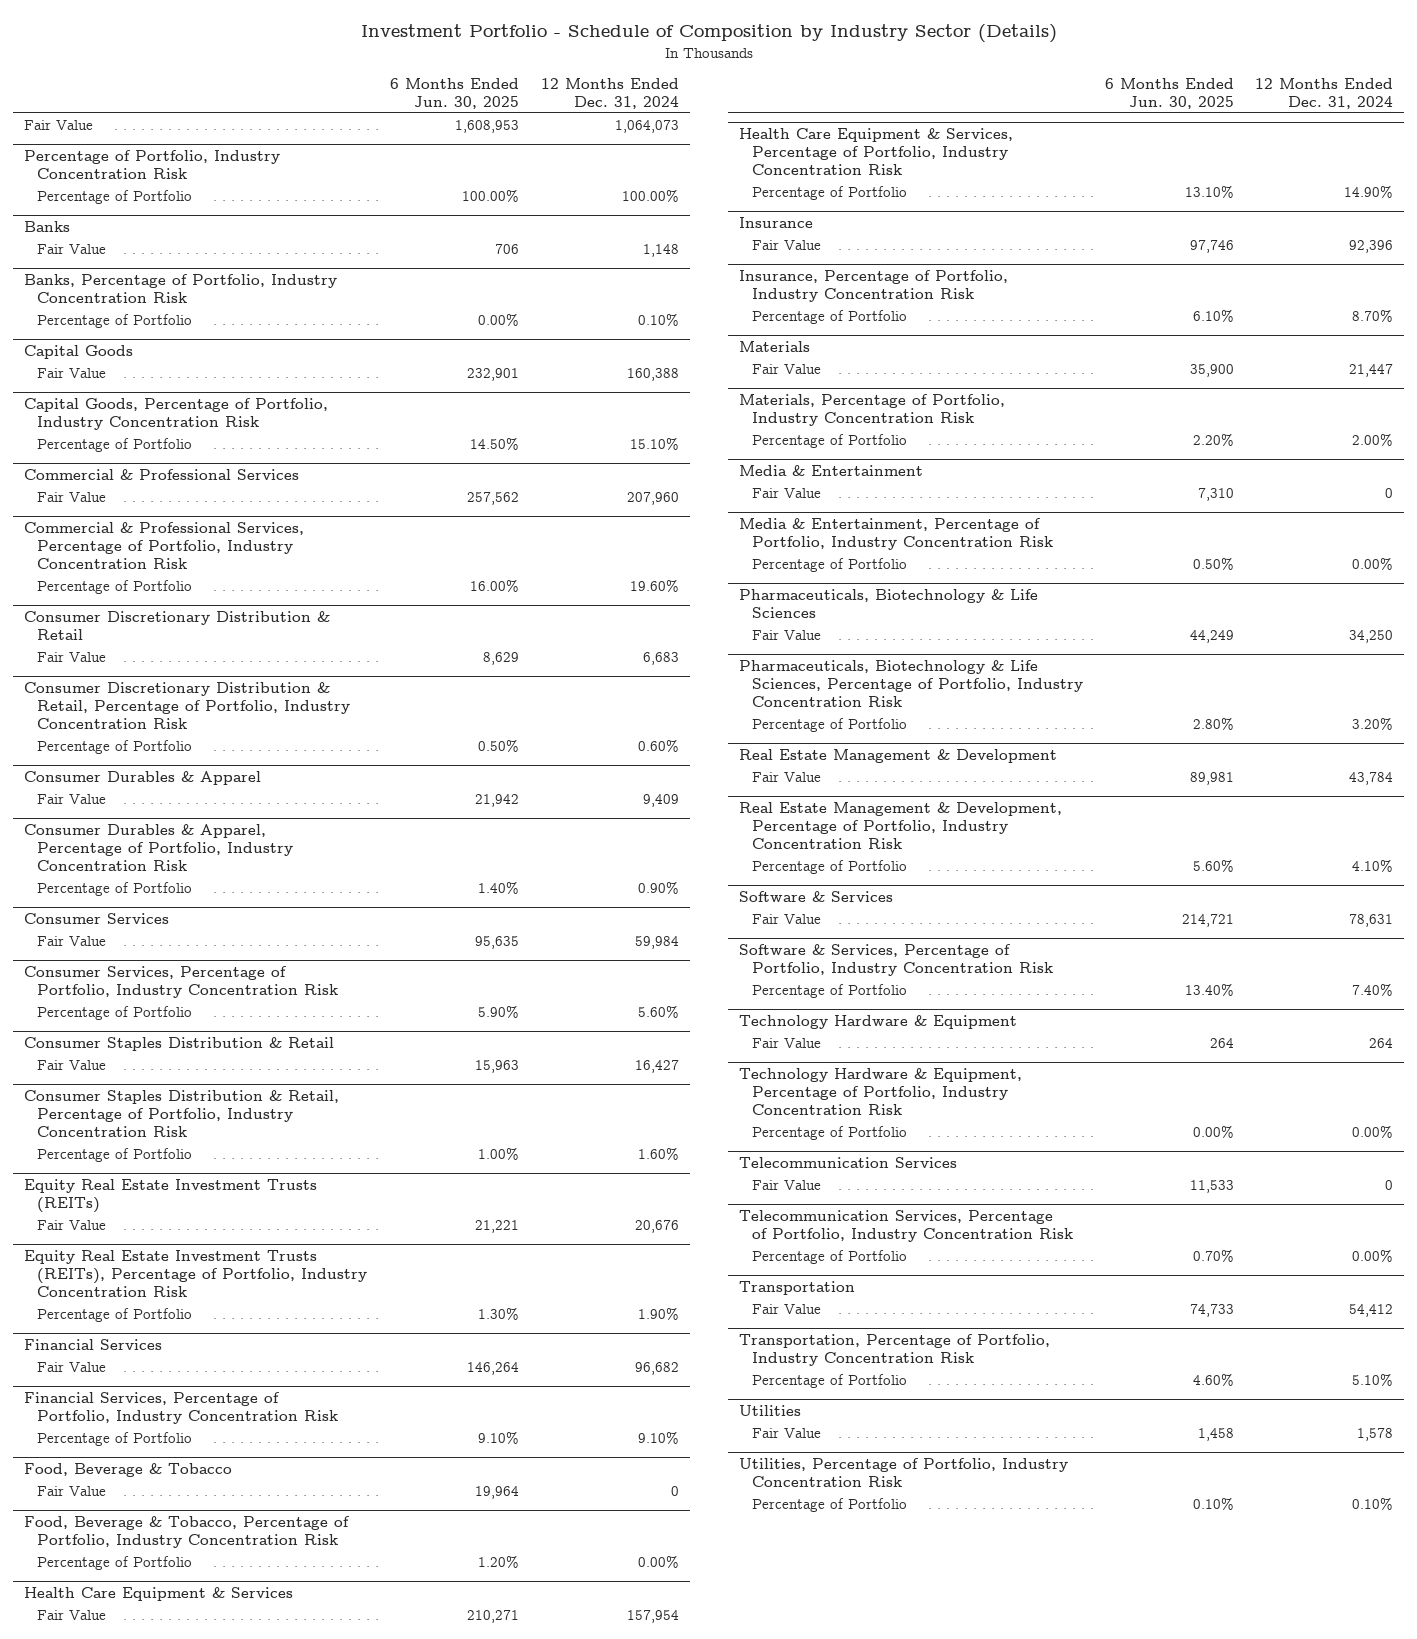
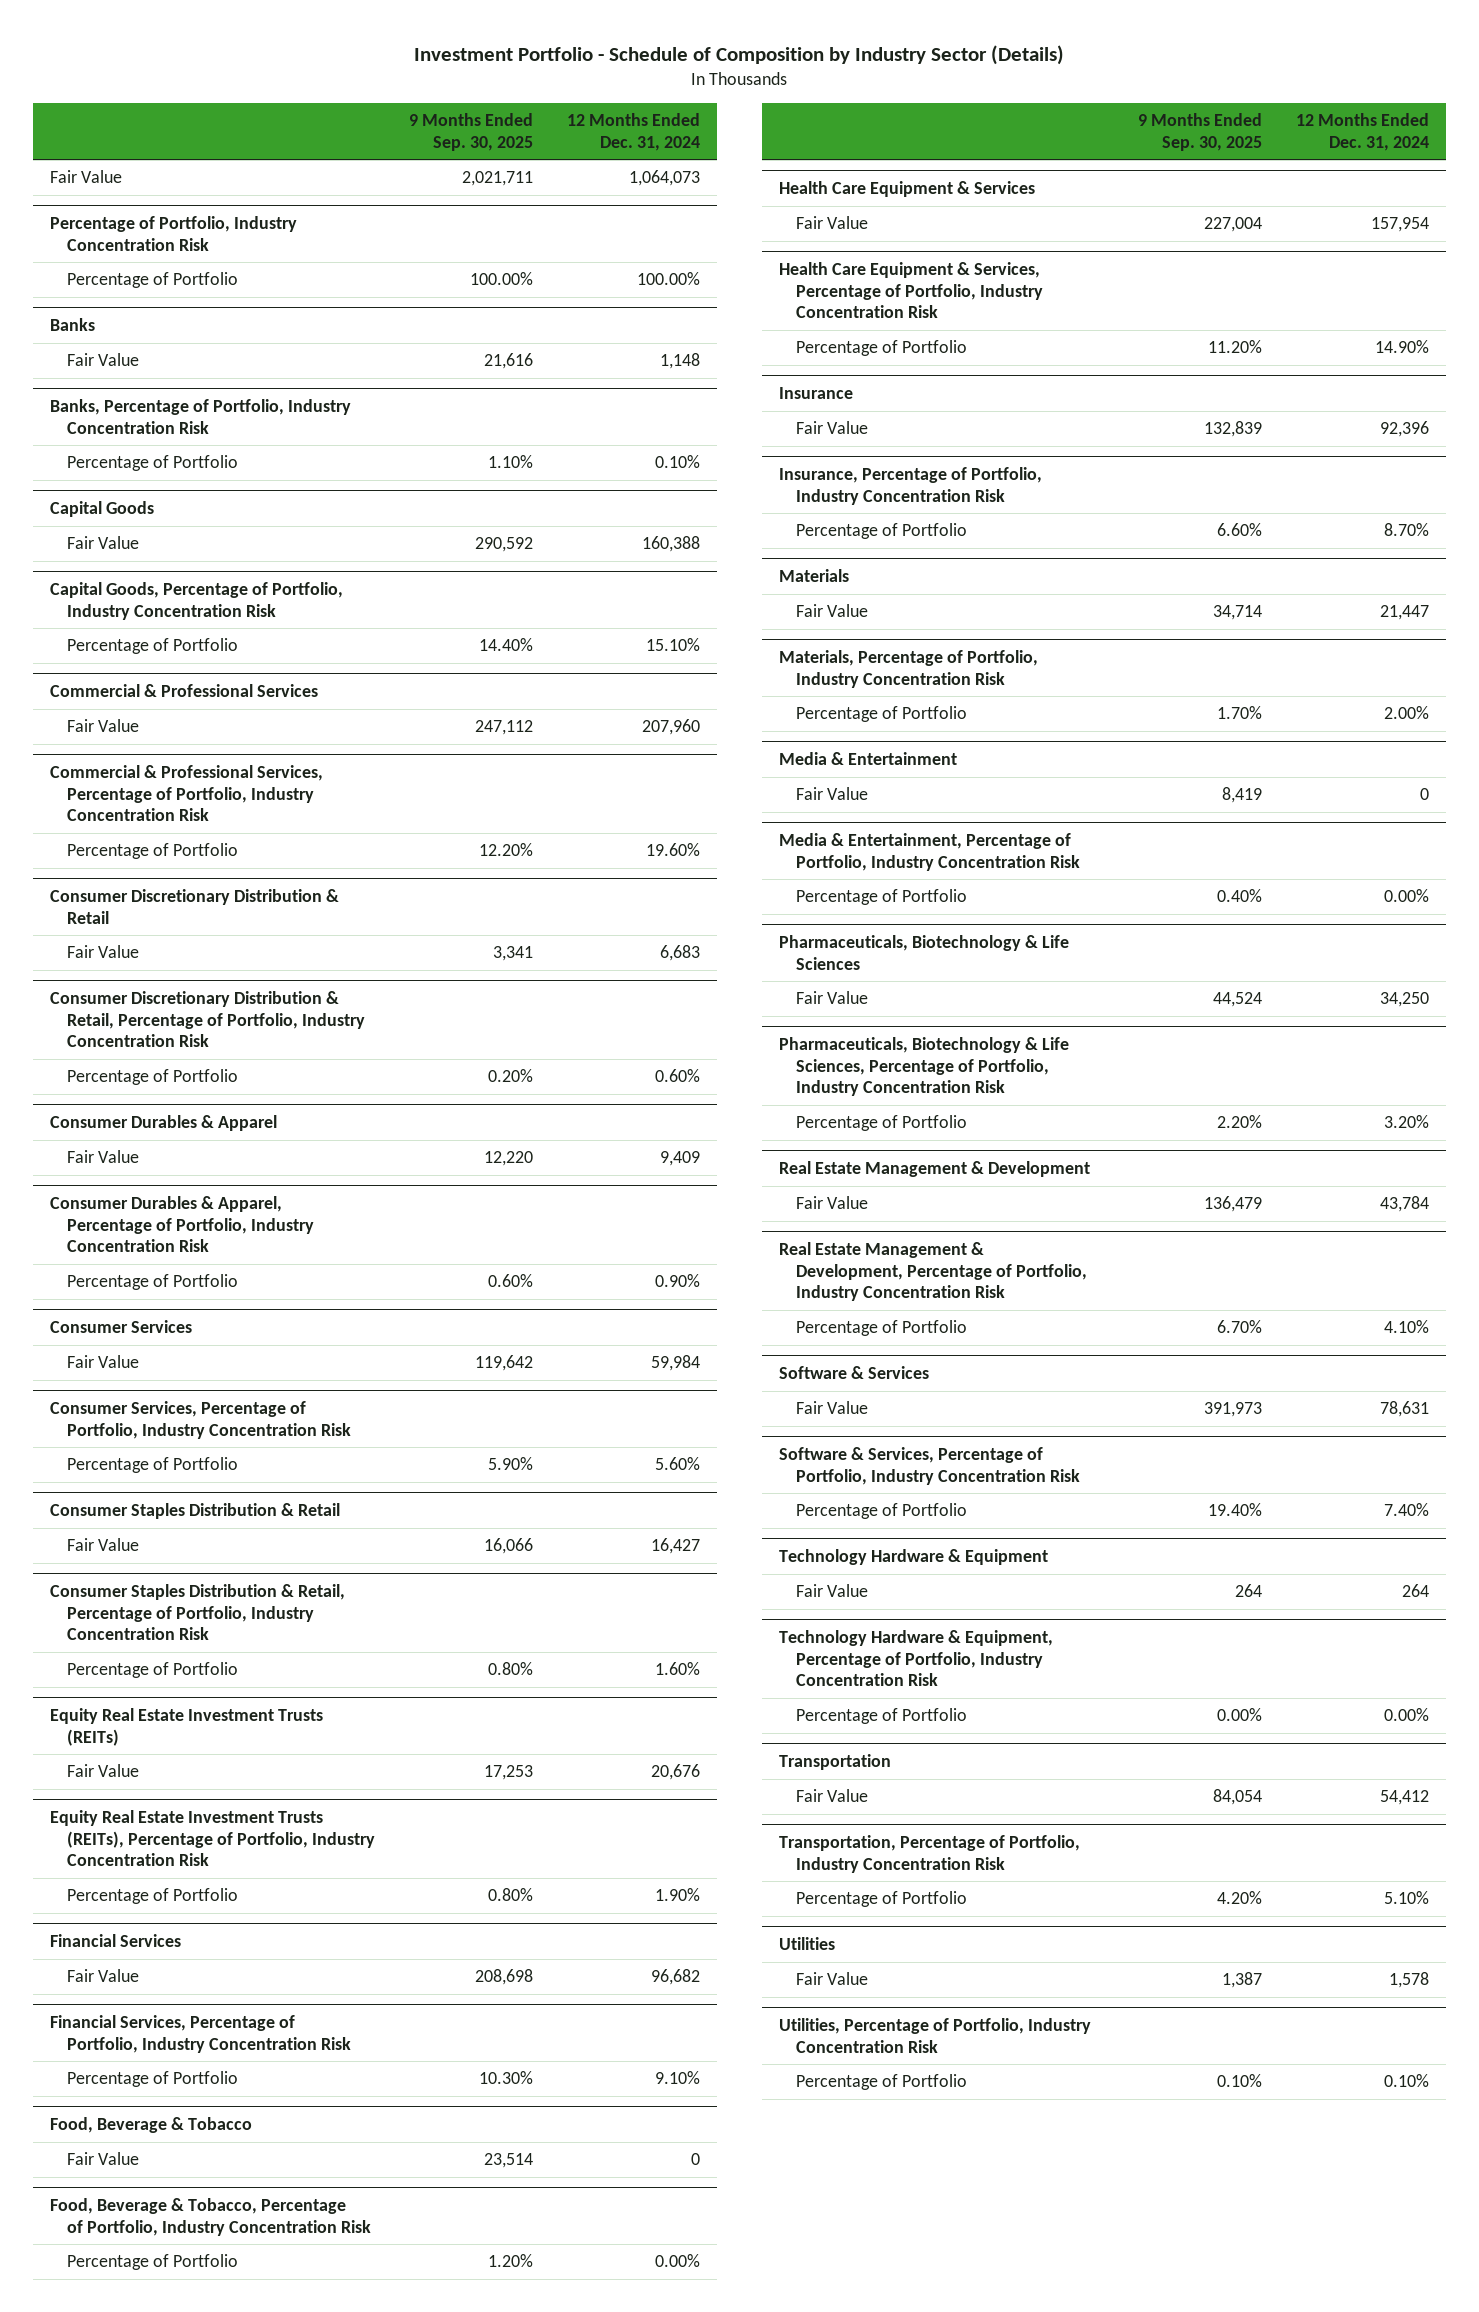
[390,77,520,109] 6 Months Ended Jun. 30, 2025 -> none
none -> [408,113,533,151] 9 Months Ended Sep. 30, 2025
[738,1157,957,1169] Telecommunication Services -> none
[751,1180,821,1191] Fair Value -> none
[738,1210,1073,1243] Telecommunication Services, Percentage of Portfolio, Industry Concentration Risk -> none
[751,1250,907,1265] Percentage of Portfolio -> none

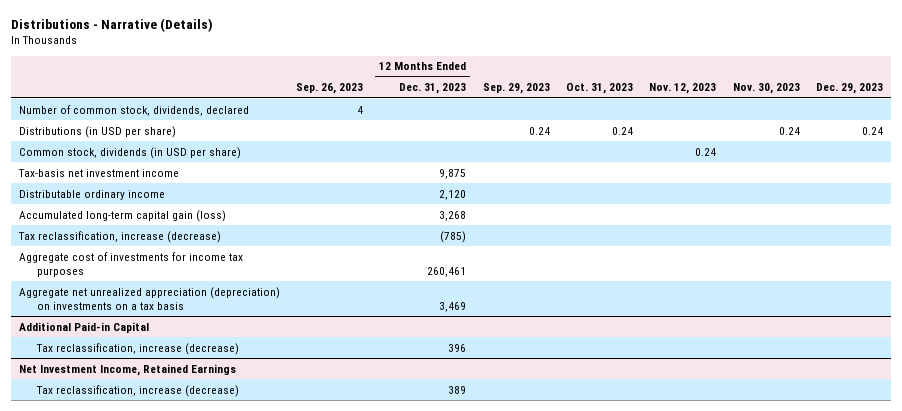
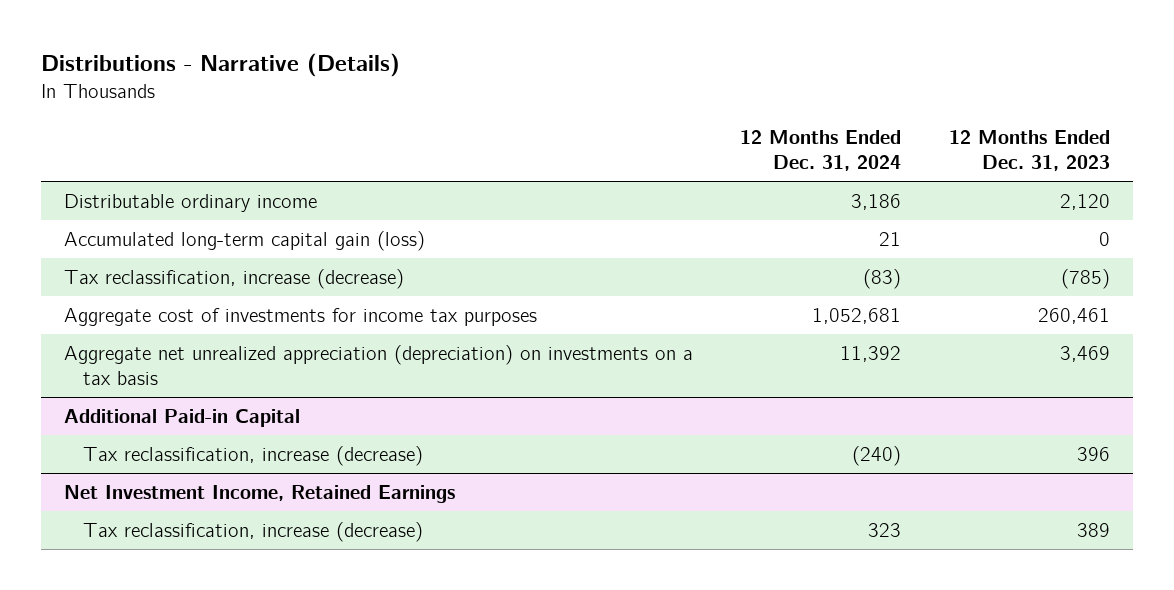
[296,83,364,95] Sep. 26, 2023 -> none
[482,83,550,95] Sep. 29, 2023 -> none
[566,83,634,95] Oct. 31, 2023 -> none
[649,83,717,95] Nov. 12, 2023 -> none
[732,83,800,95] Nov. 30, 2023 -> none
[816,83,884,95] Dec. 29, 2023 -> none
none -> [740,129,902,171] 12 Months Ended Dec. 31, 2024
[18,104,249,116] Number of common stock, dividends, declared -> none
[18,125,176,138] Distributions (in USD per share) -> none
[18,146,241,159] Common stock, dividends (in USD per share) -> none
[17,168,179,177] Tax-basis net investment income -> none
[439,210,467,221] 3,268 -> [1098,232,1110,247] 0

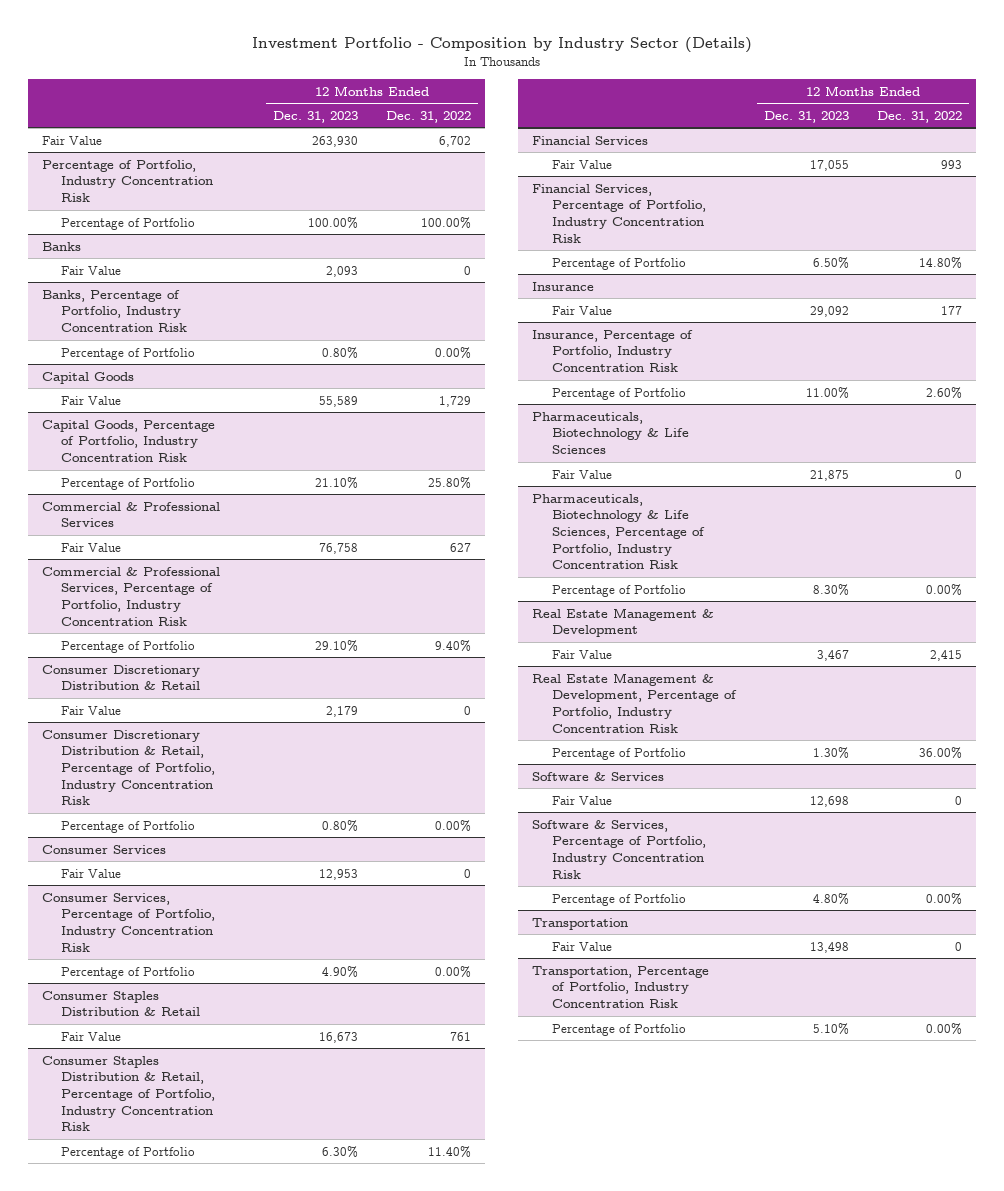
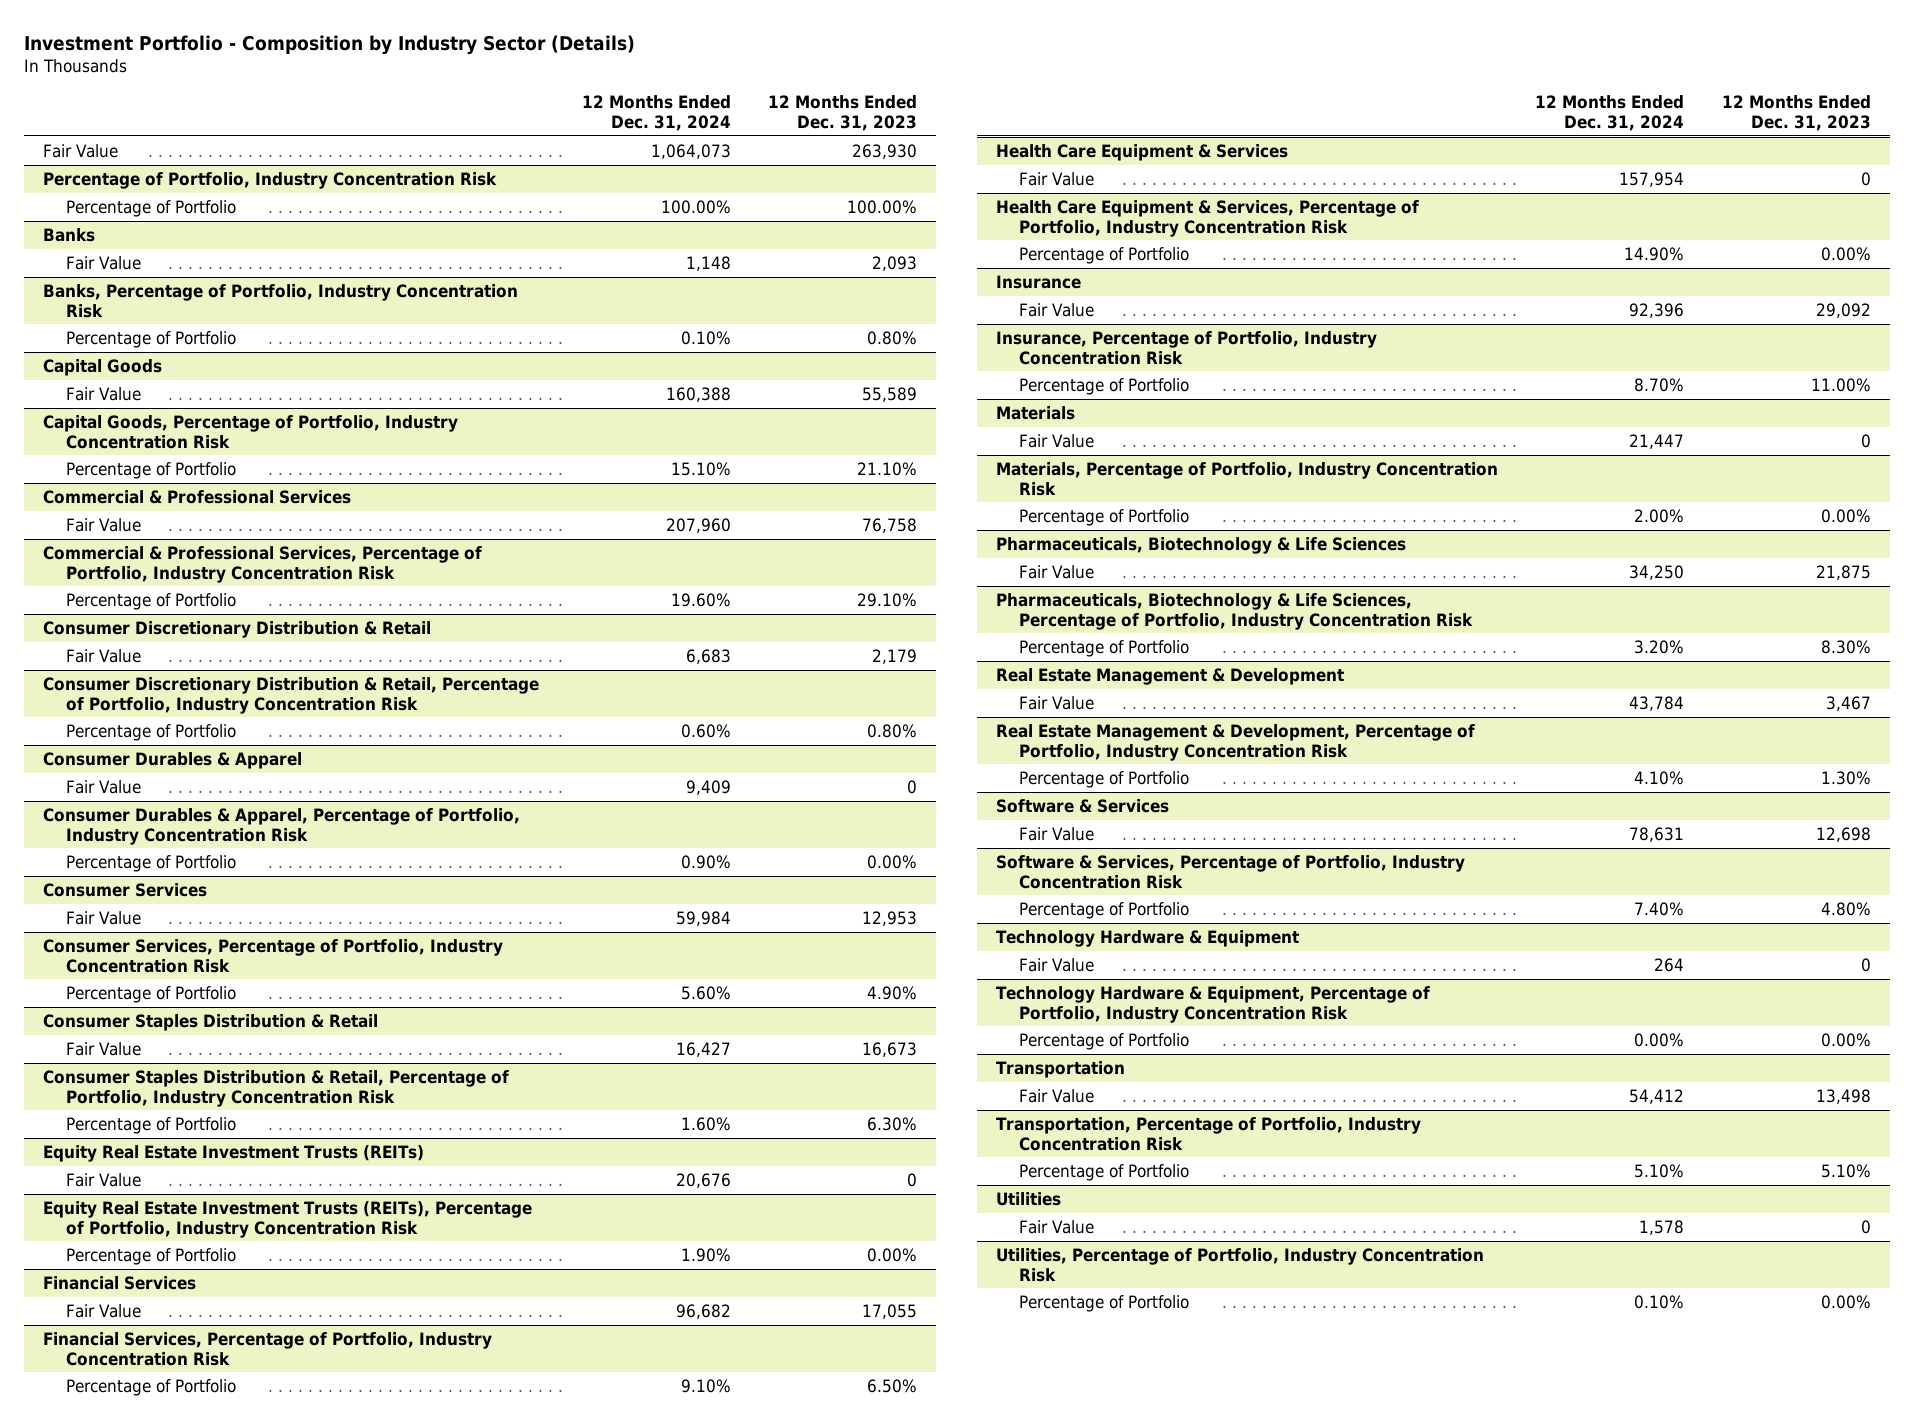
[386,110,472,123] Dec. 31, 2022 -> none
none -> [582,95,732,132] 12 Months Ended Dec. 31, 2024
none -> [42,751,302,769] Consumer Durables & Apparel
none -> [66,779,142,794] Fair Value
none -> [42,807,520,845] Consumer Durables & Apparel, Percentage of Portfolio, Industry Concentration Risk
none -> [66,854,237,872] Percentage of Portfolio
none -> [42,1144,424,1162] Equity Real Estate Investment Trusts (REITs)
none -> [66,1172,142,1187] Fair Value
none -> [42,1200,532,1238] Equity Real Estate Investment Trusts (REITs), Percentage of Portfolio, Industry Concentration Risk
none -> [66,1247,237,1265] Percentage of Portfolio
none -> [996,143,1289,161] Health Care Equipment & Services
none -> [1019,171,1095,186] Fair Value
none -> [996,199,1420,237] Health Care Equipment & Services, Percentage of Portfolio, Industry Concentration Risk
none -> [1019,246,1190,264] Percentage of Portfolio
none -> [996,405,1076,420] Materials
none -> [1019,433,1095,448] Fair Value
none -> [996,461,1499,496] Materials, Percentage of Portfolio, Industry Concentration Risk
none -> [1019,508,1190,526] Percentage of Portfolio
none -> [996,929,1300,947] Technology Hardware & Equipment
none -> [1019,957,1095,972] Fair Value
none -> [996,985,1431,1023] Technology Hardware & Equipment, Percentage of Portfolio, Industry Concentration Risk
none -> [1019,1032,1190,1050] Percentage of Portfolio
none -> [996,1191,1062,1206] Utilities
none -> [1019,1219,1095,1234] Fair Value
none -> [996,1247,1485,1282] Utilities, Percentage of Portfolio, Industry Concentration Risk
none -> [1019,1294,1190,1312] Percentage of Portfolio

